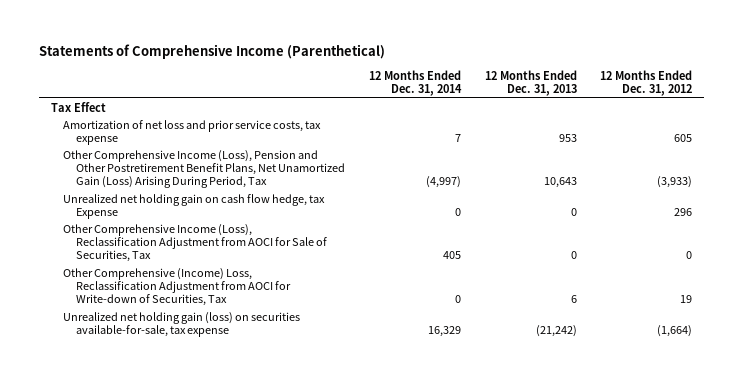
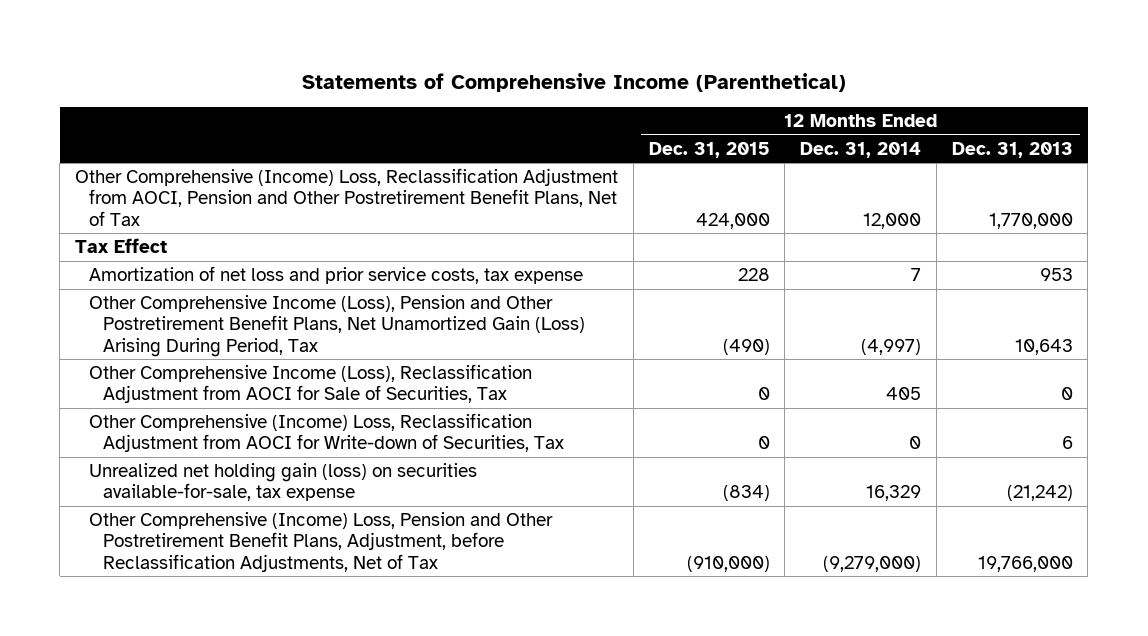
[600,69,693,97] 12 Months Ended Dec. 31, 2012 -> none
none -> [648,141,770,158] Dec. 31, 2015
none -> [75,168,619,226] Other Comprehensive (Income) Loss, Reclassification Adjustment from AOCI, Pension and Other Postretirement Benefit Plans, Net of Tax
[63,193,326,219] Unrealized net holding gain on cash flow hedge, tax Expense -> none
none -> [89,512,554,572] Other Comprehensive (Income) Loss, Pension and Other Postretirement Benefit Plans, Adjustment, before Reclassification Adjustments, Net of Tax

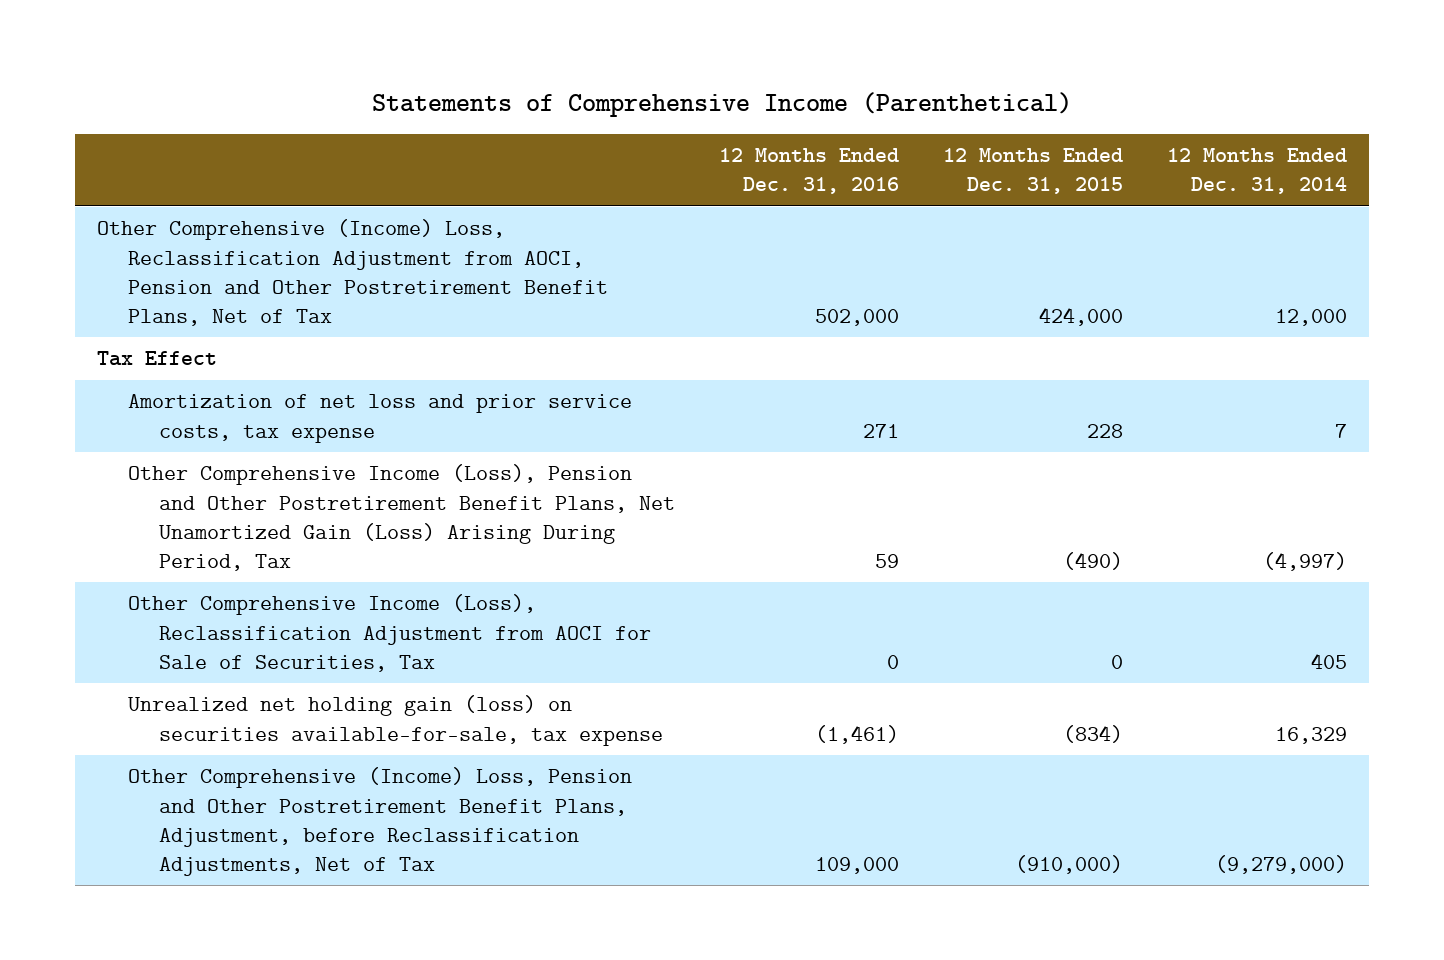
[951,141,1073,158] Dec. 31, 2013 -> none
none -> [718,148,899,195] 12 Months Ended Dec. 31, 2016
[89,413,565,453] Other Comprehensive (Income) Loss, Reclassification Adjustment from AOCI for Write-down of Securities, Tax -> none

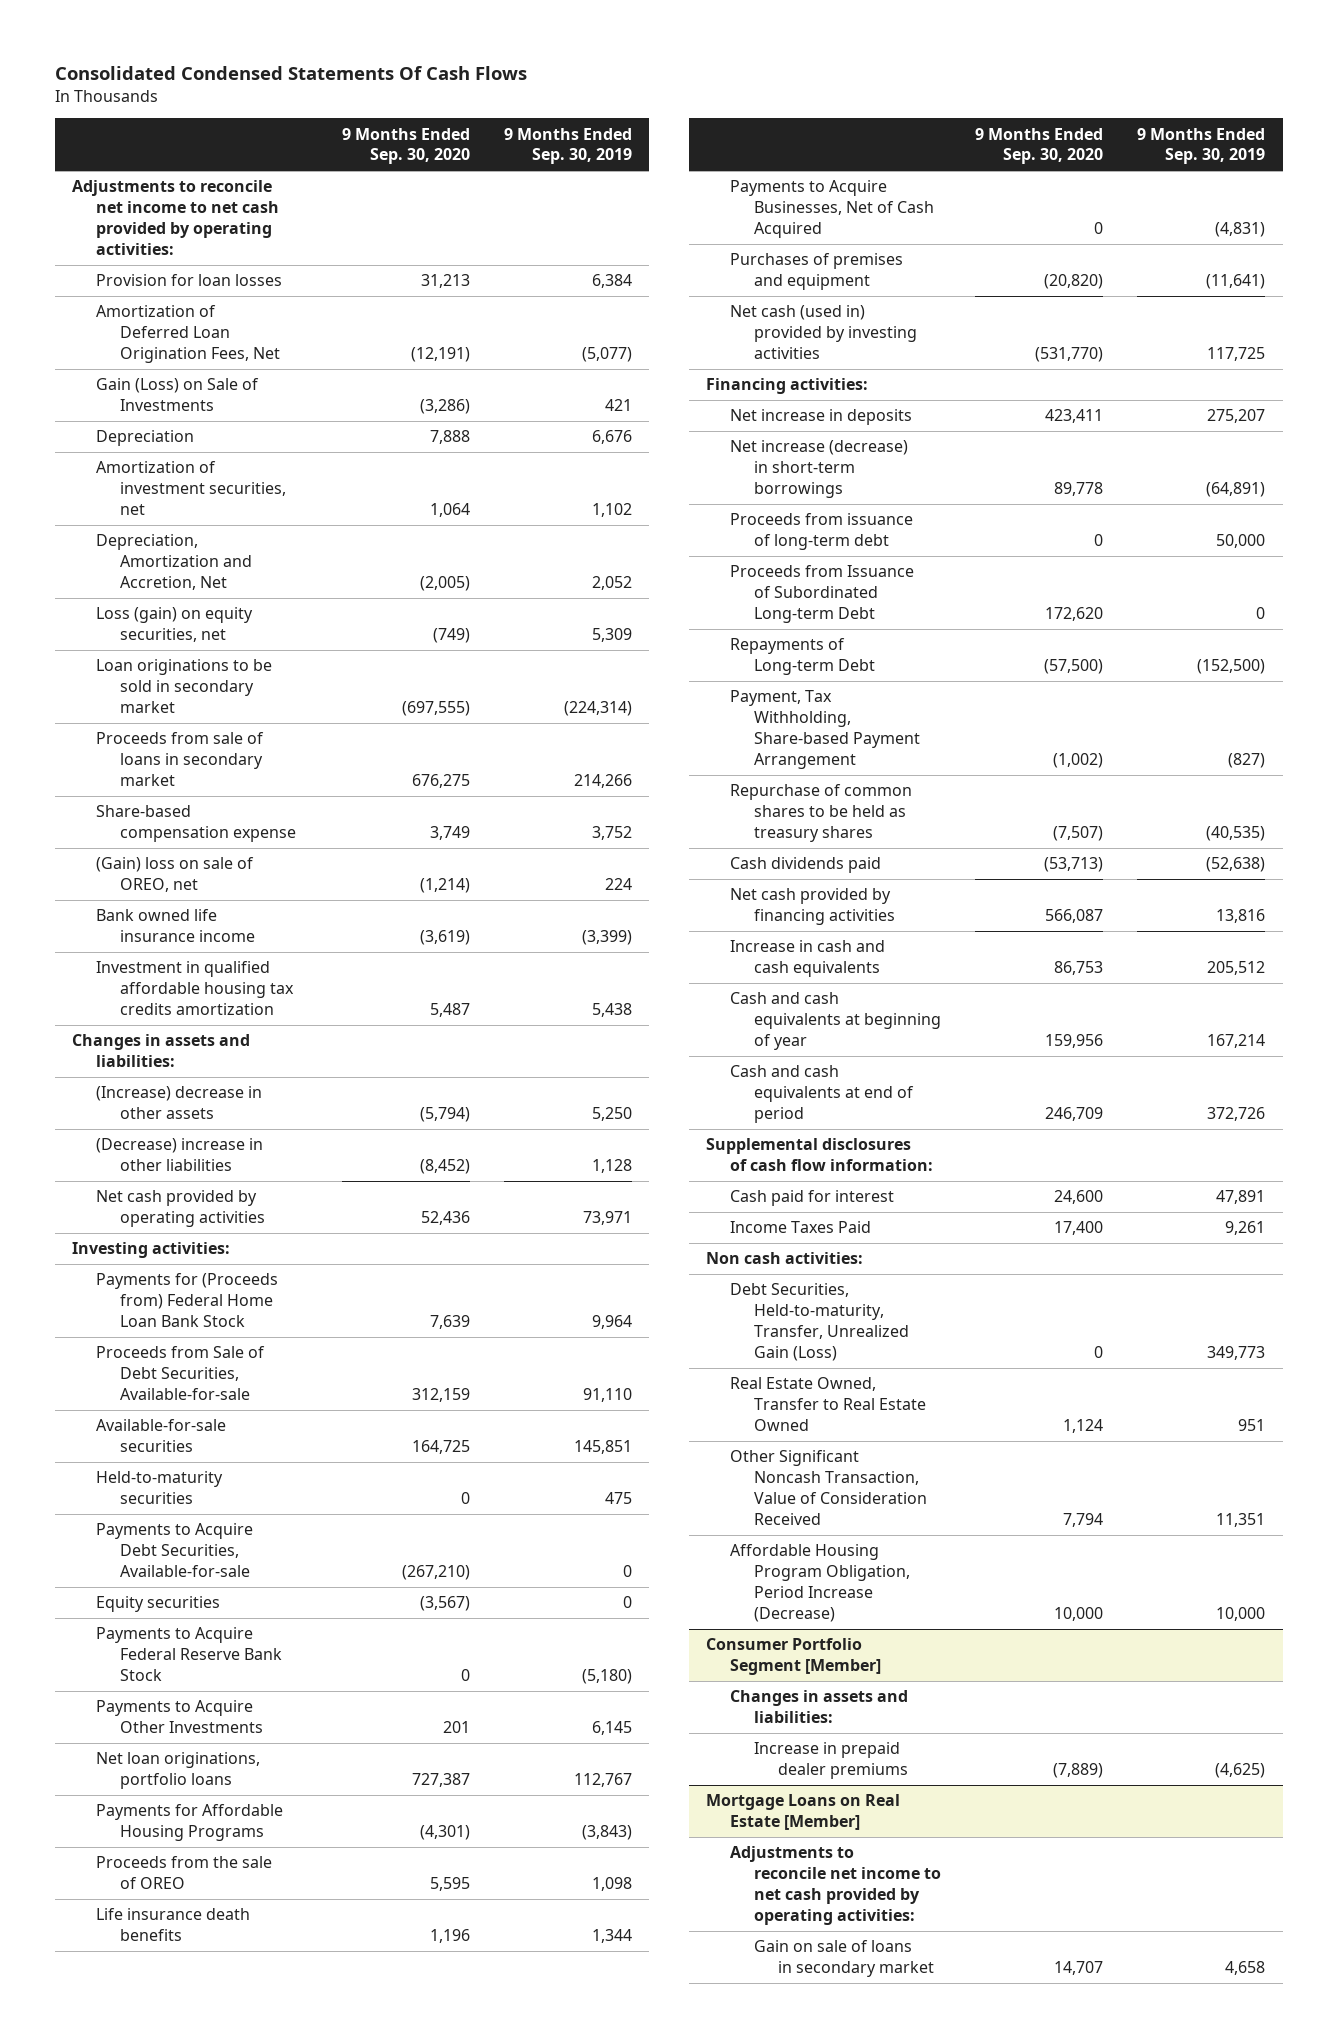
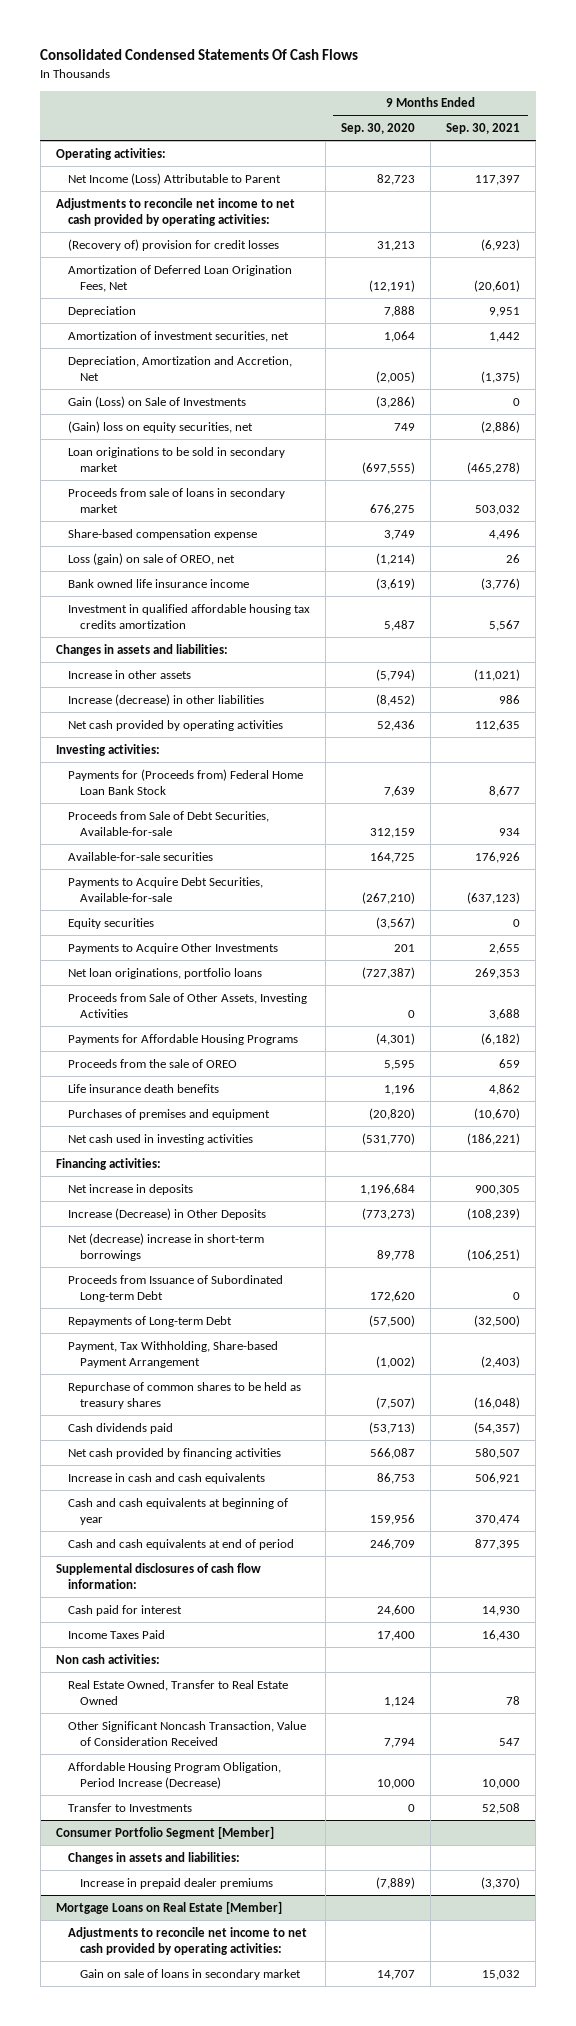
[503,127,632,165] 9 Months Ended Sep. 30, 2019 -> none
none -> [446,123,521,135] Sep. 30, 2021
none -> [55,147,166,160] Operating activities:
none -> [68,172,282,185] Net Income (Loss) Attributable to Parent
[96,274,283,287] Provision for loan losses -> [68,238,280,251] (Recovery of) provision for credit losses
[96,378,260,412] Gain (Loss) on Sale of Investments -> [68,395,247,408] Gain (Loss) on Sale of Investments
[96,607,254,643] Loss (gain) on equity securities, net -> [68,420,254,433] (Gain) loss on equity securities, net
[432,628,470,644] (749) -> [394,422,416,431] 749
[96,857,255,893] (Gain) loss on sale of OREO, net -> [68,552,236,565] Loss (gain) on sale of OREO, net
[96,1086,263,1120] (Increase) decrease in other assets -> [68,669,192,679] Increase in other assets
[96,1138,264,1172] (Decrease) increase in other liabilities -> [68,693,265,706] Increase (decrease) in other liabilities
[96,1471,224,1505] Held-to-maturity securities -> none
[96,1627,283,1682] Payments to Acquire Federal Reserve Bank Stock -> none
[411,1773,470,1788] 727,387 -> [362,966,416,979] (727,387)
none -> [68,992,308,1018] Proceeds from Sale of Other Assets, Investing Activities
[730,180,935,239] Payments to Acquire Businesses, Net of Cash Acquired -> none
[730,305,918,360] Net cash (used in) provided by investing activities -> [68,1133,254,1145] Net cash used in investing activities
[730,513,914,551] Proceeds from issuance of long-term debt -> none
[1045,409,1104,424] 423,411 -> [360,1183,416,1195] 1,196,684
none -> [68,1207,267,1220] Increase (Decrease) in Other Deposits
[730,440,909,499] Net increase (decrease) in short-term borrowings -> [68,1232,265,1261] Net (decrease) increase in short-term borrowings
[730,1283,910,1361] Debt Securities, Held-to-maturity, Transfer, Unrealized Gain (Loss) -> none
none -> [68,1802,193,1812] Transfer to Investments

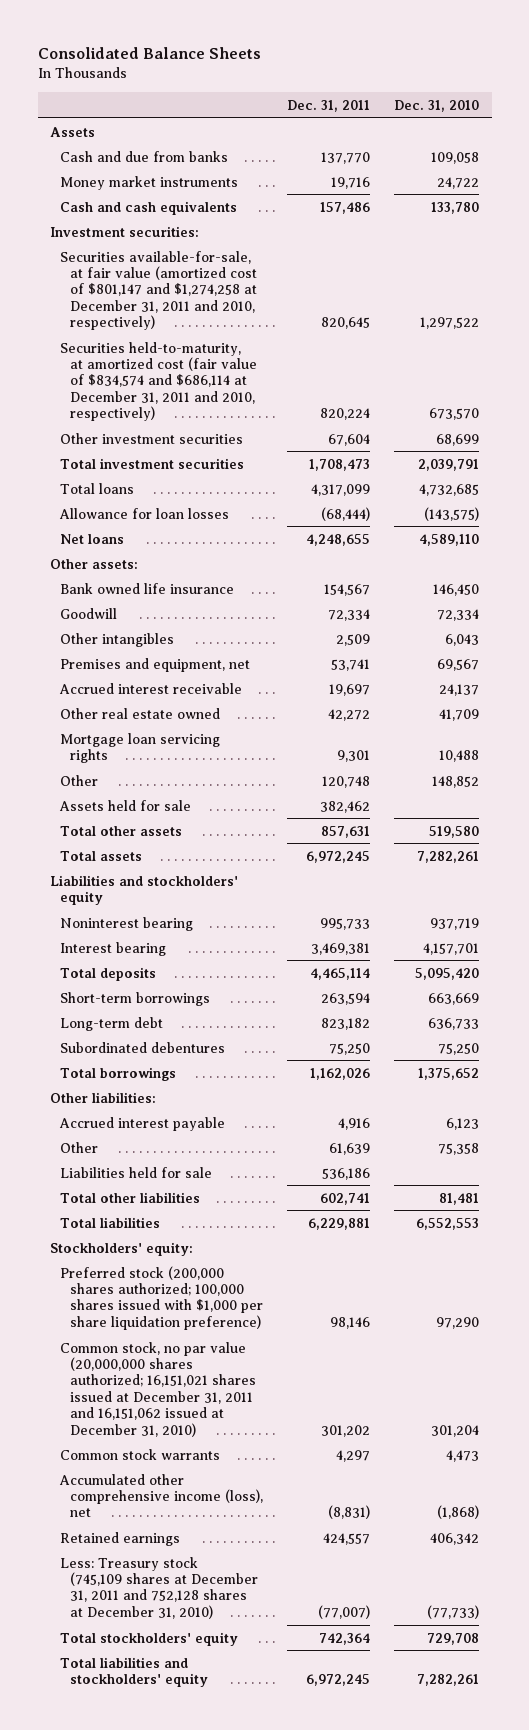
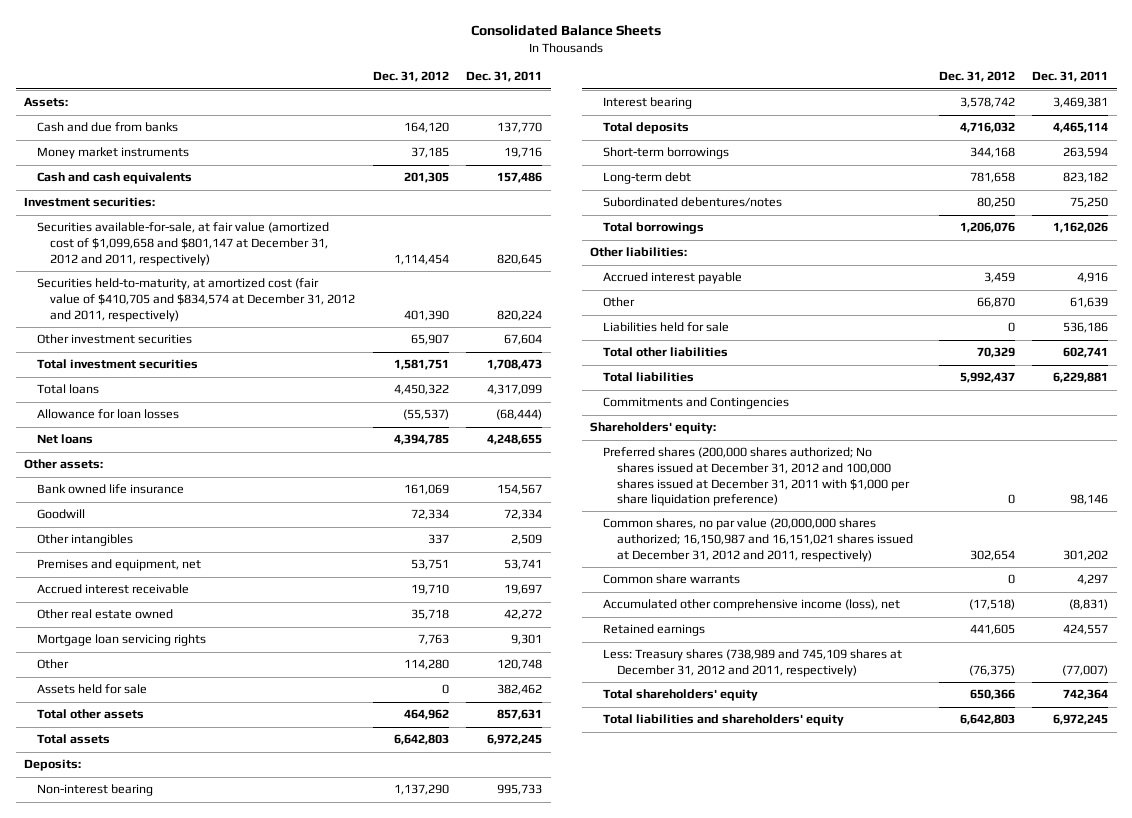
[394,99,480,112] Dec. 31, 2010 -> none
none -> [372,71,449,83] Dec. 31, 2012
[49,126,95,137] Assets -> [24,97,69,108] Assets:
[59,250,257,331] Securities available-for-sale, at fair value (amortized cost of $801,147 and $1,274,258 at December 31, 2011 and 2010, respectively) -> [37,222,330,266] Securities available-for-sale, at fair value (amortized cost of $1,099,658 and $801,147 at December 31, 2012 and 2011, respectively)
[59,341,257,422] Securities held-to-maturity, at amortized cost (fair value of $834,574 and $686,114 at December 31, 2011 and 2010, respectively) -> [37,278,356,322] Securities held-to-maturity, at amortized cost (fair value of $410,705 and $834,574 at December 31, 2012 and 2011, respectively)
[49,874,238,905] Liabilities and stockholders' equity -> none
none -> [24,759,82,772] Deposits:
[59,916,193,931] Noninterest bearing -> [37,784,154,797] Non-interest bearing
[59,1041,225,1053] Subordinated debentures -> [603,197,783,208] Subordinated debentures/notes
none -> [603,397,790,410] Commitments and Contingencies
[49,1241,193,1256] Stockholders' equity: -> [590,422,717,435] Shareholders' equity:
[59,1265,263,1330] Preferred stock (200,000 shares authorized; 100,000 shares issued with $1,000 per share liquidation preference) -> [603,447,910,507] Preferred shares (200,000 shares authorized; No shares issued at December 31, 2012 and 100,000 shares issued at December 31, 2011 with $1,000 per share liquidation preference)
[59,1341,256,1437] Common stock, no par value (20,000,000 shares authorized; 16,151,021 shares issued at December 31, 2011 and 16,151,062 issued at December 31, 2010) -> [603,518,913,562] Common shares, no par value (20,000,000 shares authorized; 16,150,987 and 16,151,021 shares issued at December 31, 2012 and 2011, respectively)
[59,1448,220,1460] Common stock warrants -> [603,574,741,585] Common share warrants
[59,1556,258,1619] Less: Treasury stock (745,109 shares at December 31, 2011 and 752,128 shares at December 31, 2010) -> [603,649,903,677] Less: Treasury shares (738,989 and 745,109 shares at December 31, 2012 and 2011, respectively)
[59,1631,238,1646] Total stockholders' equity -> [603,689,759,702] Total shareholders' equity
[59,1656,208,1687] Total liabilities and stockholders' equity -> [603,714,845,727] Total liabilities and shareholders' equity

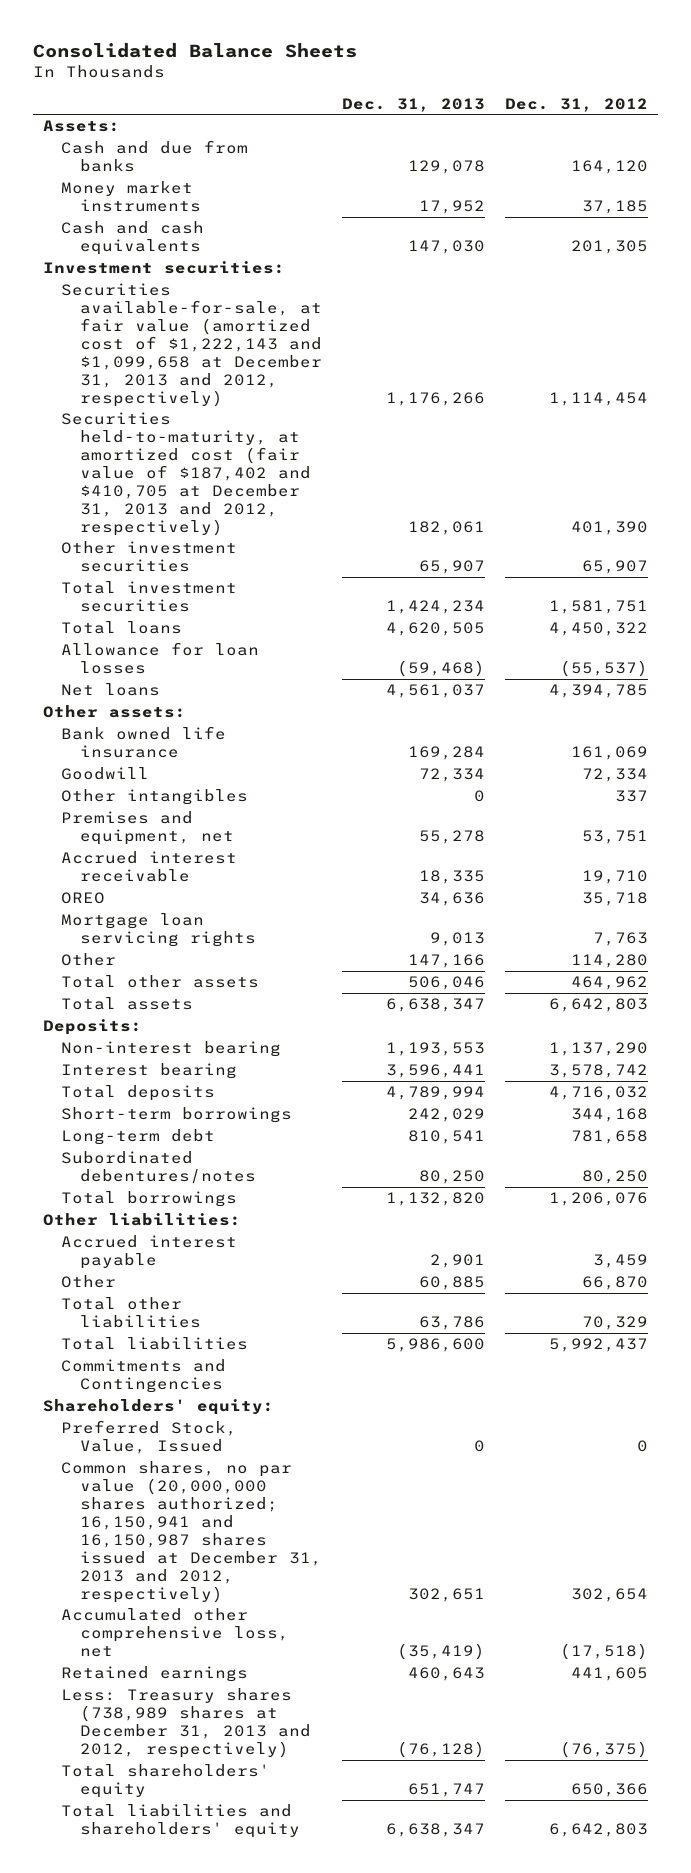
[466,71,543,83] Dec. 31, 2011 -> none
none -> [341,97,485,112] Dec. 31, 2013
[37,222,330,266] Securities available-for-sale, at fair value (amortized cost of $1,099,658 and $801,147 at December 31, 2012 and 2011, respectively) -> [61,283,322,407] Securities available-for-sale, at fair value (amortized cost of $1,222,143 and $1,099,658 at December 31, 2013 and 2012, respectively)
[37,278,356,322] Securities held-to-maturity, at amortized cost (fair value of $410,705 and $834,574 at December 31, 2012 and 2011, respectively) -> [61,412,311,536] Securities held-to-maturity, at amortized cost (fair value of $187,402 and $410,705 at December 31, 2013 and 2012, respectively)
[37,609,174,620] Other real estate owned -> [61,892,106,905] OREO
[37,684,148,695] Assets held for sale -> none
[603,322,730,333] Liabilities held for sale -> none
[603,574,741,585] Common share warrants -> none
[603,447,910,507] Preferred shares (200,000 shares authorized; No shares issued at December 31, 2012 and 100,000 shares issued at December 31, 2011 with $1,000 per share liquidation preference) -> [61,1420,238,1455] Preferred Stock, Value, Issued
[603,518,913,562] Common shares, no par value (20,000,000 shares authorized; 16,150,987 and 16,151,021 shares issued at December 31, 2012 and 2011, respectively) -> [61,1461,322,1603] Common shares, no par value (20,000,000 shares authorized; 16,150,941 and 16,150,987 shares issued at December 31, 2013 and 2012, respectively)
[603,599,901,612] Accumulated other comprehensive income (loss), net -> [61,1608,289,1658] Accumulated other comprehensive loss, net
[603,649,903,677] Less: Treasury shares (738,989 and 745,109 shares at December 31, 2012 and 2011, respectively) -> [61,1688,311,1759] Less: Treasury shares (738,989 shares at December 31, 2013 and 2012, respectively)

